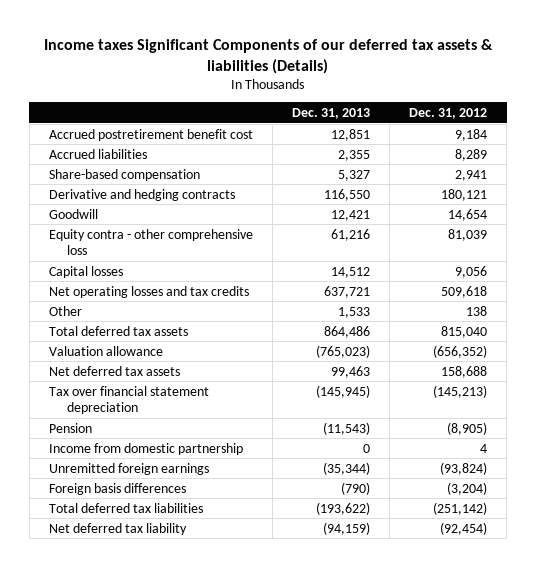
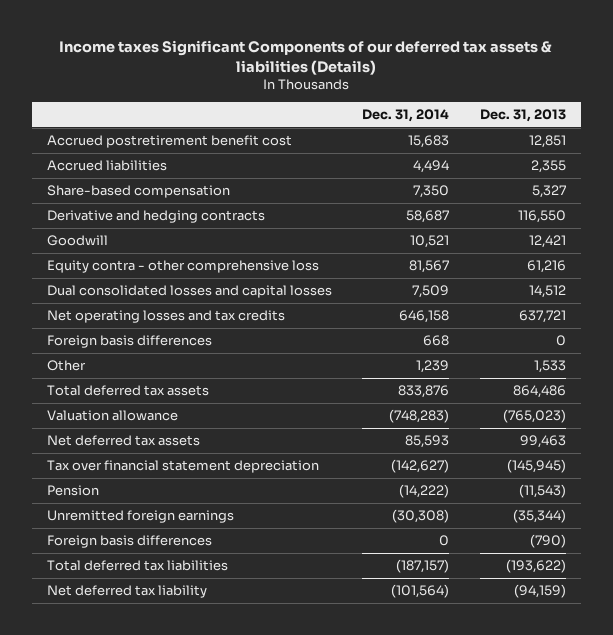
[409,107,488,119] Dec. 31, 2012 -> none
none -> [362,108,450,122] Dec. 31, 2014
[48,265,123,278] Capital losses -> [47,285,333,299] Dual consolidated losses and capital losses
none -> [47,335,213,349] Foreign basis differences
[48,442,243,455] Income from domestic partnership -> none

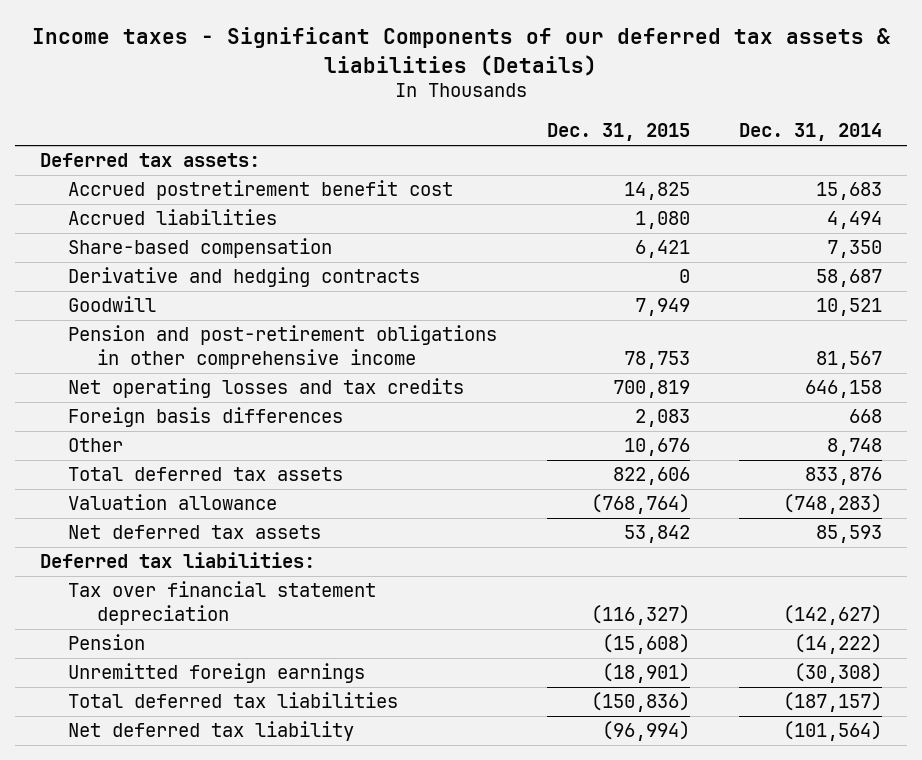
[59,39,553,75] Income taxes Significant Components of our deferred tax assets & liabilities (Details) -> [32,26,892,76] Income taxes - Significant Components of our deferred tax assets & liabilities (Details)
[479,108,566,122] Dec. 31, 2013 -> none
none -> [546,123,690,142] Dec. 31, 2015
none -> [39,153,260,168] Deferred tax assets:
[47,285,333,299] Dual consolidated losses and capital losses -> none
[47,260,320,274] Equity contra - other comprehensive loss -> [68,325,498,369] Pension and post-retirement obligations in other comprehensive income
[416,360,450,374] 1,239 -> [827,438,883,457] 8,748
none -> [39,552,315,569] Deferred tax liabilities:
[47,535,213,549] Foreign basis differences -> none

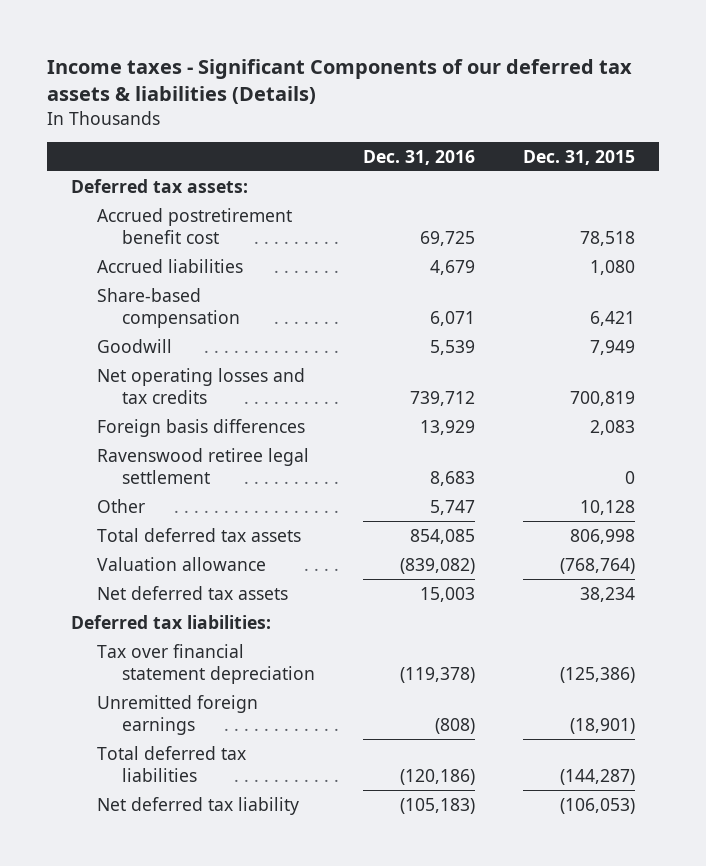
[739,123,883,142] Dec. 31, 2014 -> none
none -> [362,149,475,165] Dec. 31, 2016
[623,182,690,201] 14,825 -> [579,230,635,246] 78,518
[68,267,421,288] Derivative and hedging contracts -> none
[68,325,498,369] Pension and post-retirement obligations in other comprehensive income -> none
none -> [96,447,309,484] Ravenswood retiree legal settlement
[623,438,690,457] 10,676 -> [579,499,635,515] 10,128
[612,467,690,486] 822,606 -> [569,528,635,544] 806,998
[623,525,690,544] 53,842 -> [579,586,635,602] 38,234
[68,634,146,651] Pension -> none
[590,604,690,625] (116,327) -> [559,666,635,683] (125,386)
[590,692,690,713] (150,836) -> [559,768,635,785] (144,287)
[601,721,690,742] (96,994) -> [559,797,635,814] (106,053)

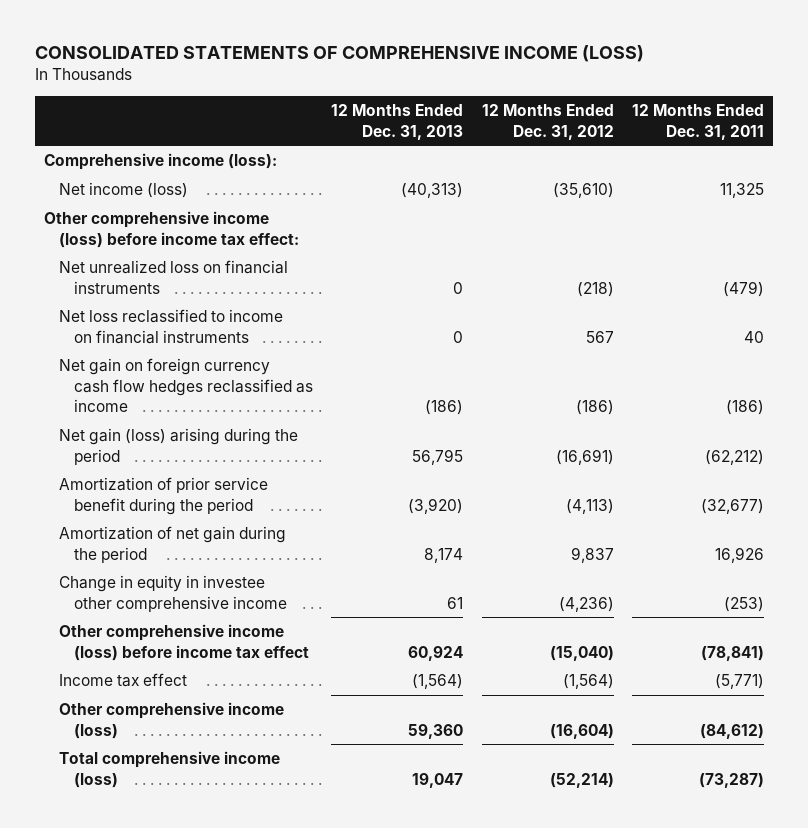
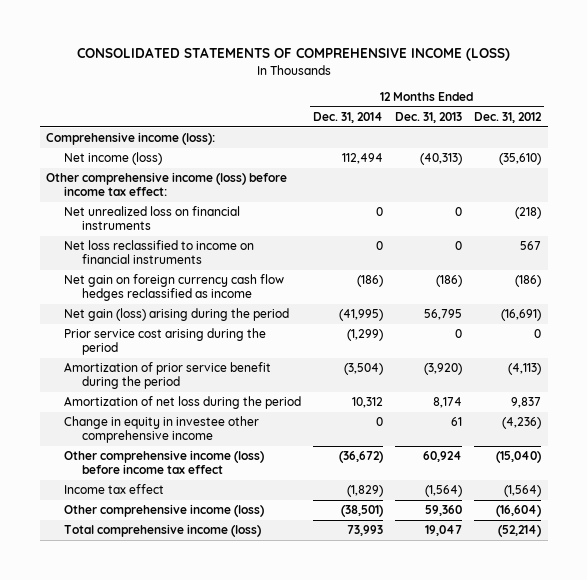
[631,104,764,140] 12 Months Ended Dec. 31, 2011 -> none
none -> [313,111,384,123] Dec. 31, 2014
none -> [63,328,266,356] Prior service cost arising during the period
[58,526,286,563] Amortization of net gain during the period -> [63,396,301,410] Amortization of net loss during the period

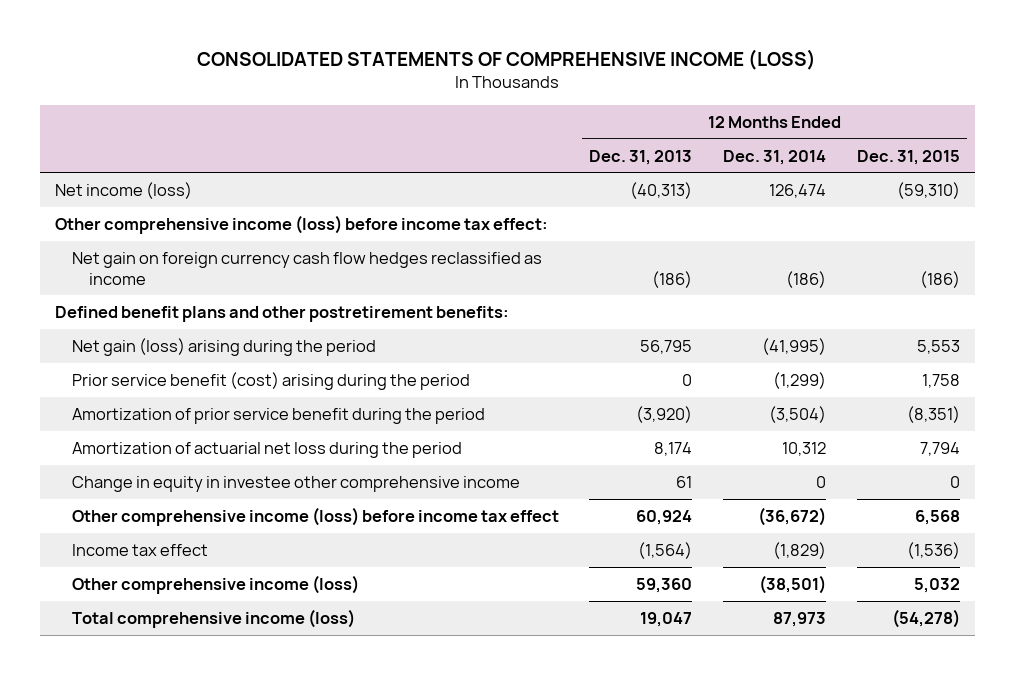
[474,111,543,123] Dec. 31, 2012 -> none
none -> [856,149,960,165] Dec. 31, 2015
[45,132,215,146] Comprehensive income (loss): -> none
[342,153,384,165] 112,494 -> [769,184,827,199] 126,474
[63,206,240,231] Net unrealized loss on financial instruments -> none
[63,240,254,265] Net loss reclassified to income on financial instruments -> none
none -> [54,306,509,323] Defined benefit plans and other postretirement benefits:
[63,328,266,356] Prior service cost arising during the period -> [71,372,470,391] Prior service benefit (cost) arising during the period
[63,396,301,410] Amortization of net loss during the period -> [71,442,462,459] Amortization of actuarial net loss during the period
[347,525,384,537] 73,993 -> [773,612,827,628] 87,973

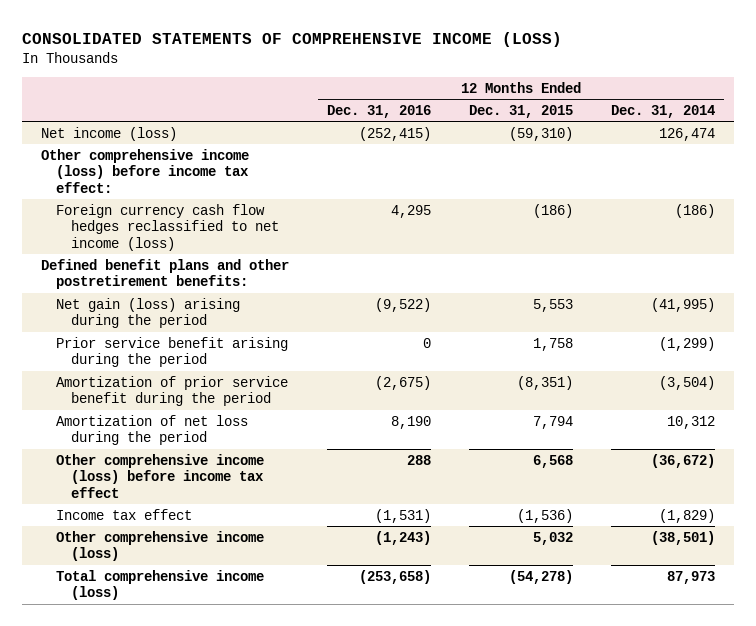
[589,149,693,165] Dec. 31, 2013 -> none
none -> [327,104,432,118] Dec. 31, 2016
[71,252,542,285] Net gain on foreign currency cash flow hedges reclassified as income -> [56,203,280,251] Foreign currency cash flow hedges reclassified to net income (loss)
[71,372,470,391] Prior service benefit (cost) arising during the period -> [56,336,289,368] Prior service benefit arising during the period
[71,476,520,493] Change in equity in investee other comprehensive income -> none
[71,442,462,459] Amortization of actuarial net loss during the period -> [56,414,249,446] Amortization of net loss during the period

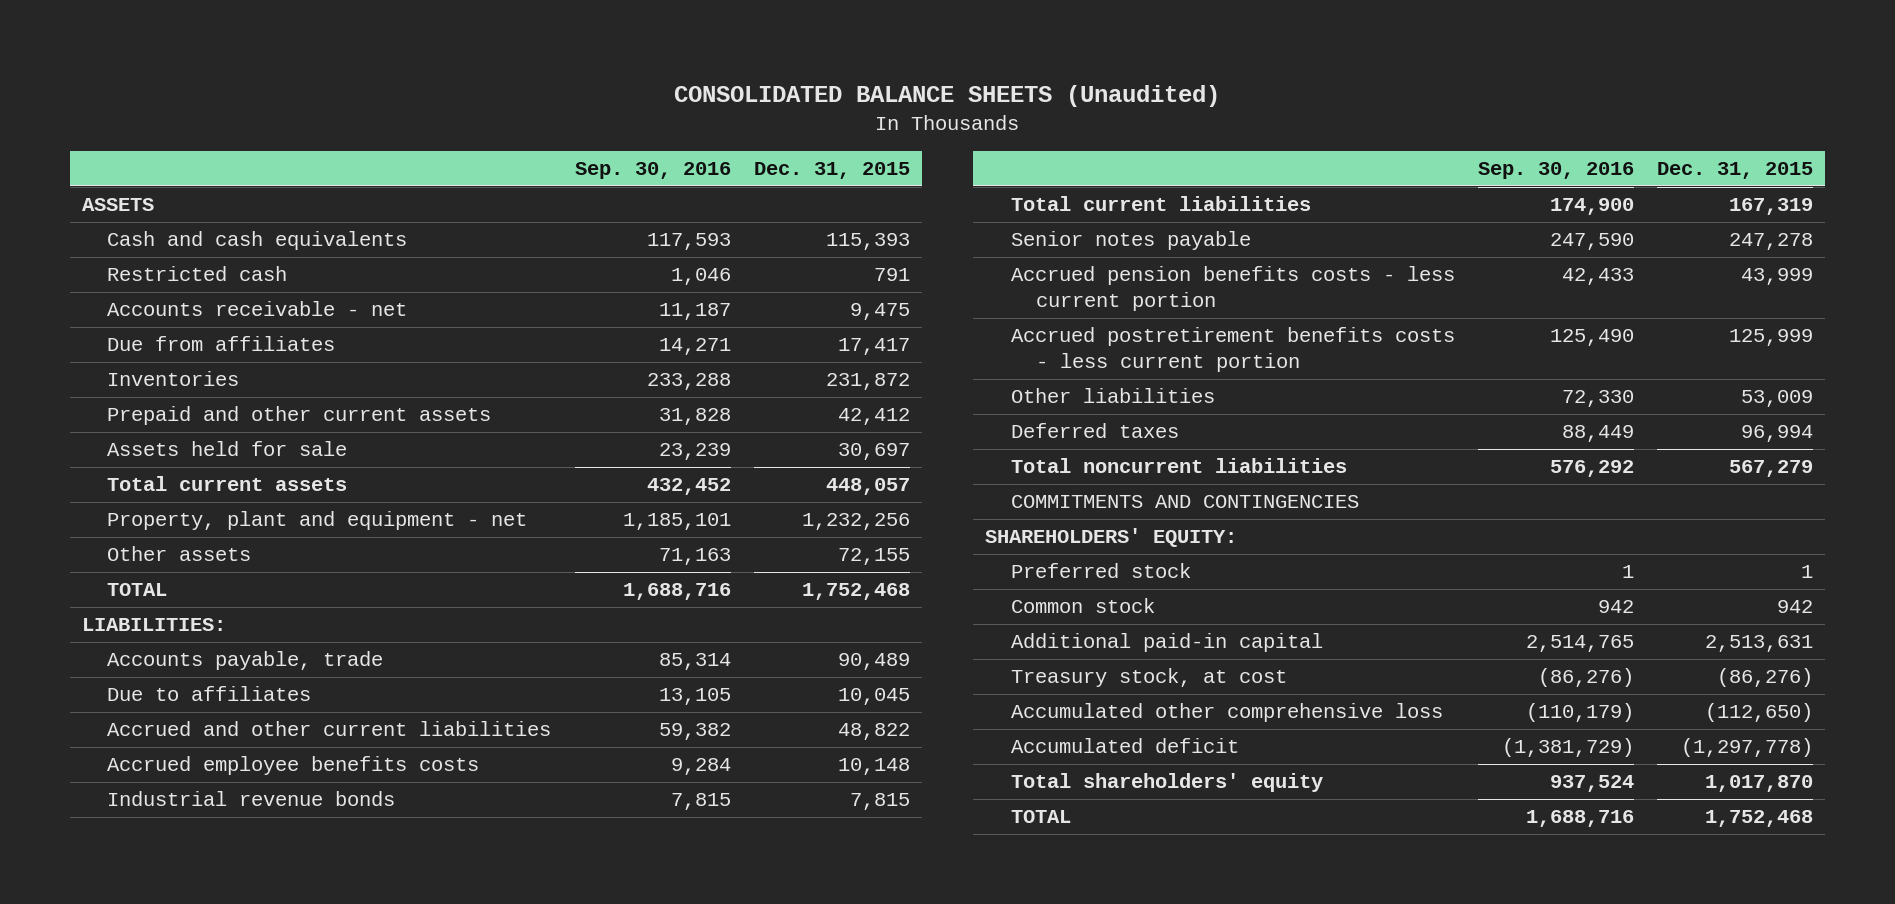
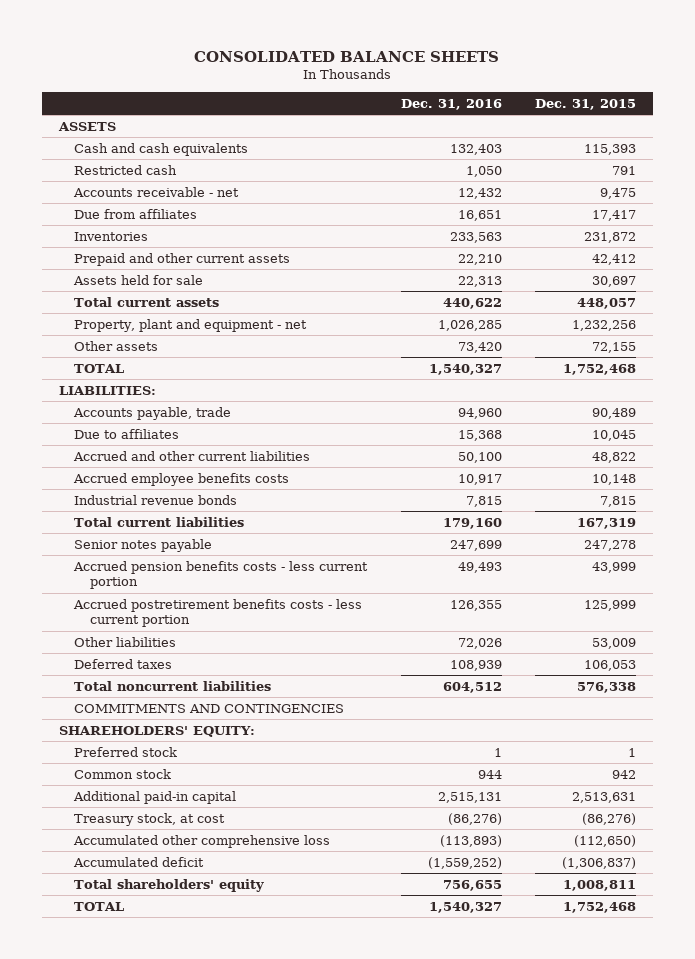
[674,84,1221,107] CONSOLIDATED BALANCE SHEETS (Unaudited) -> [194,51,500,63] CONSOLIDATED BALANCE SHEETS
[574,161,731,179] Sep. 30, 2016 -> none
none -> [400,98,502,110] Dec. 31, 2016
[1741,425,1814,443] 96,994 -> [584,659,637,671] 106,053
[1729,460,1814,478] 567,279 -> [577,681,637,693] 576,338
[1681,738,1814,758] (1,297,778) -> [562,856,637,869] (1,306,837)
[1705,775,1814,793] 1,017,870 -> [563,879,637,891] 1,008,811

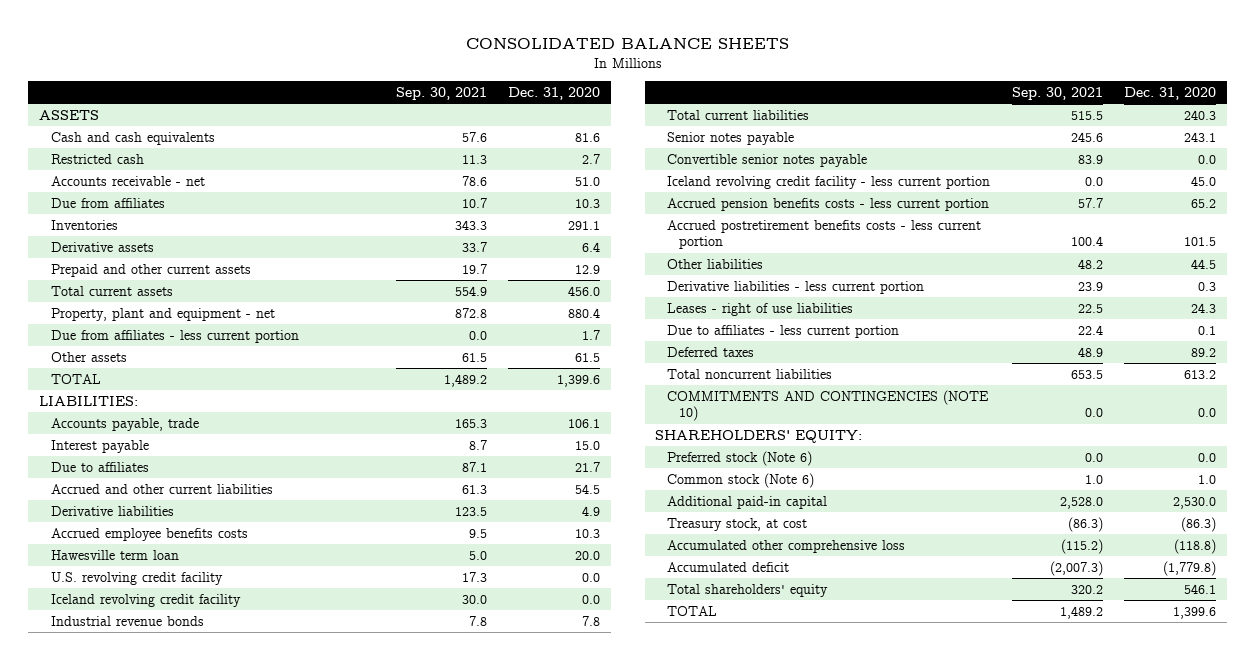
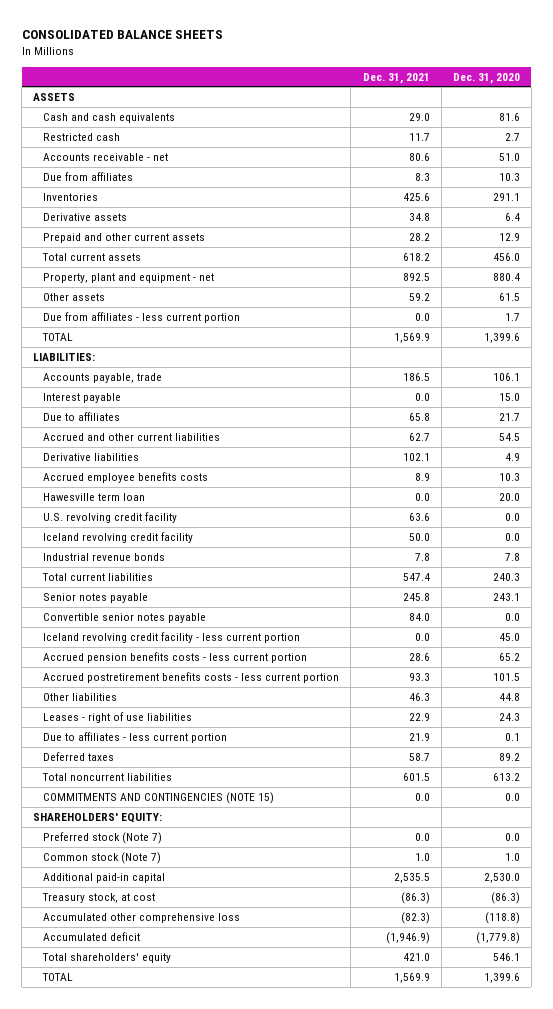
[395,86,487,100] Sep. 30, 2021 -> none
none -> [362,72,430,84] Dec. 31, 2021
[51,329,300,343] Due from affiliates - less current portion -> [43,311,241,323] Due from affiliates - less current portion
[667,280,925,294] Derivative liabilities - less current portion -> none
[1191,258,1217,269] 44.5 -> [498,692,520,701] 44.8
[667,389,990,422] COMMITMENTS AND CONTINGENCIES (NOTE 10) -> [43,791,275,804] COMMITMENTS AND CONTINGENCIES (NOTE 15)
[667,450,813,466] Preferred stock (Note 6) -> [43,831,163,844] Preferred stock (Note 7)
[667,472,815,488] Common stock (Note 6) -> [43,851,162,864] Common stock (Note 7)

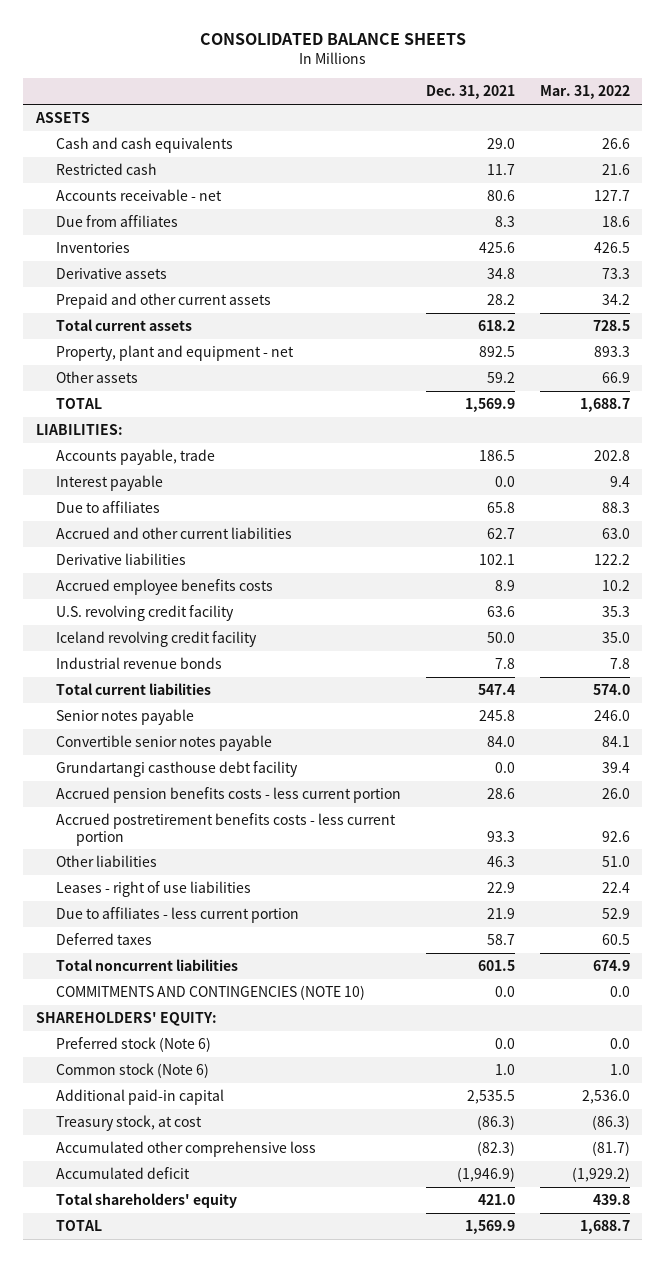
[452,72,520,84] Dec. 31, 2020 -> none
none -> [539,85,630,100] Mar. 31, 2022
[43,311,241,323] Due from affiliates - less current portion -> none
[43,492,146,501] Hawesville term loan -> none
[43,631,301,643] Iceland revolving credit facility - less current portion -> none
none -> [55,761,298,778] Grundartangi casthouse debt facility
[43,791,275,804] COMMITMENTS AND CONTINGENCIES (NOTE 15) -> [55,985,365,1001] COMMITMENTS AND CONTINGENCIES (NOTE 10)
[43,831,163,844] Preferred stock (Note 7) -> [55,1037,211,1053] Preferred stock (Note 6)
[43,851,162,864] Common stock (Note 7) -> [55,1063,209,1079] Common stock (Note 6)

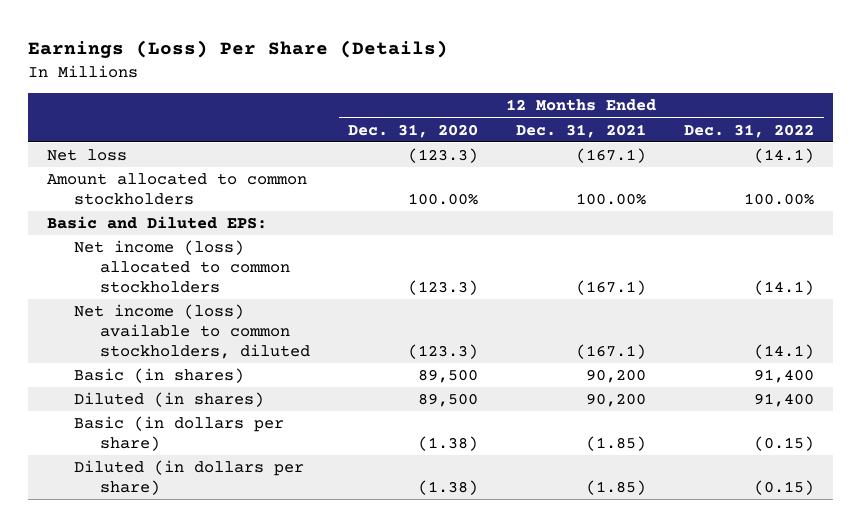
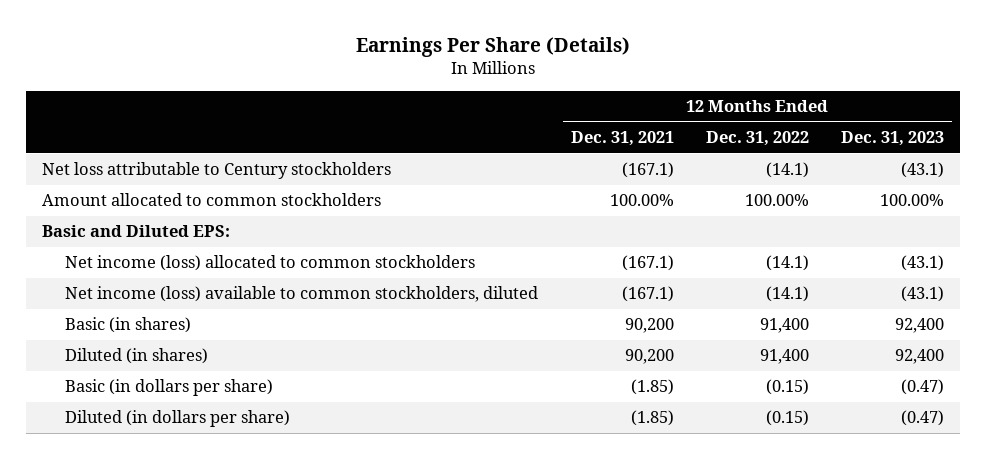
[28,40,449,59] Earnings (Loss) Per Share (Details) -> [355,36,630,57] Earnings Per Share (Details)
[348,123,479,138] Dec. 31, 2020 -> none
none -> [840,130,944,146] Dec. 31, 2023
[47,148,128,161] Net loss -> [41,162,391,180] Net loss attributable to Century stockholders

